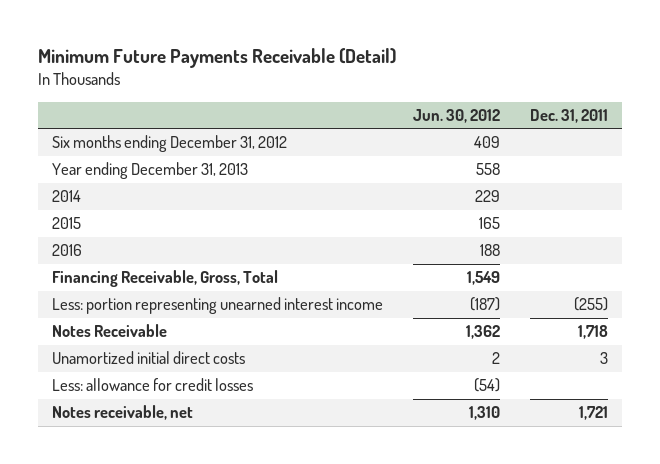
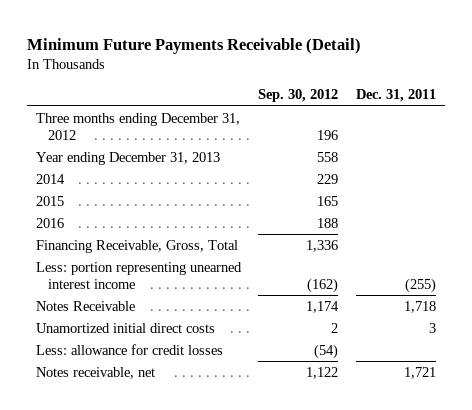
[412,109,500,124] Jun. 30, 2012 -> none
none -> [258,89,339,103] Sep. 30, 2012
[52,135,288,153] Six months ending December 31, 2012 -> [35,112,240,140] Three months ending December 31, 2012

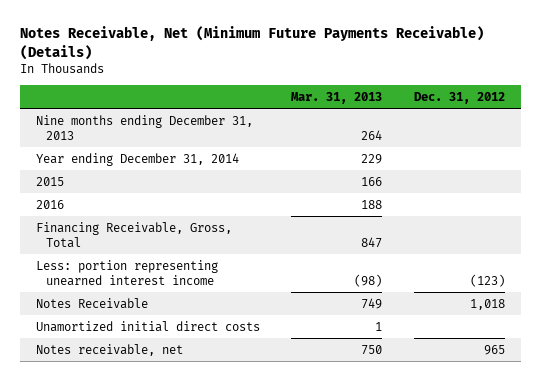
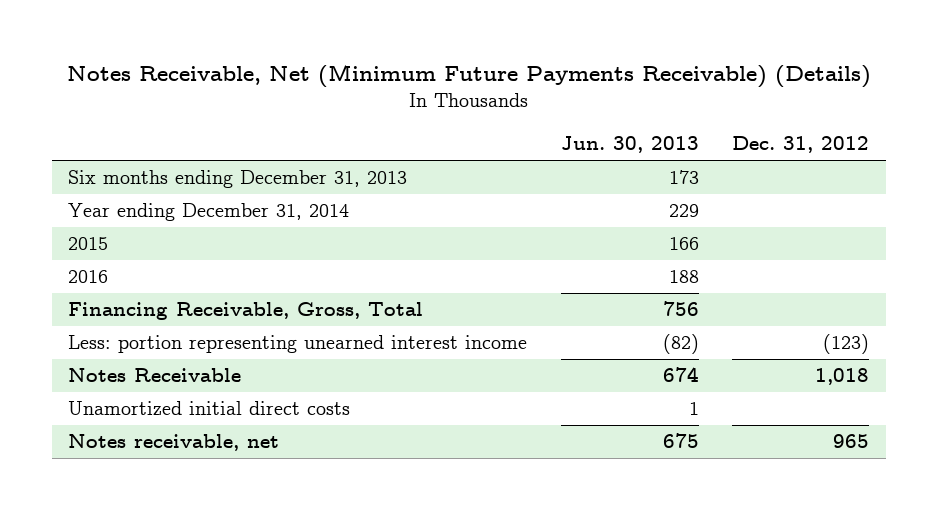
[291,91,383,104] Mar. 31, 2013 -> none
none -> [560,136,699,154] Jun. 30, 2013
[35,114,253,140] Nine months ending December 31, 2013 -> [68,170,408,189] Six months ending December 31, 2013

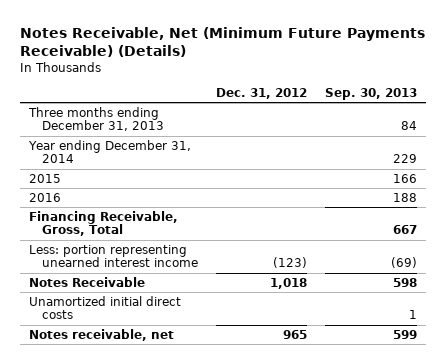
[560,136,699,154] Jun. 30, 2013 -> none
none -> [324,88,417,101] Sep. 30, 2013
[68,170,408,189] Six months ending December 31, 2013 -> [27,106,165,132] Three months ending December 31, 2013

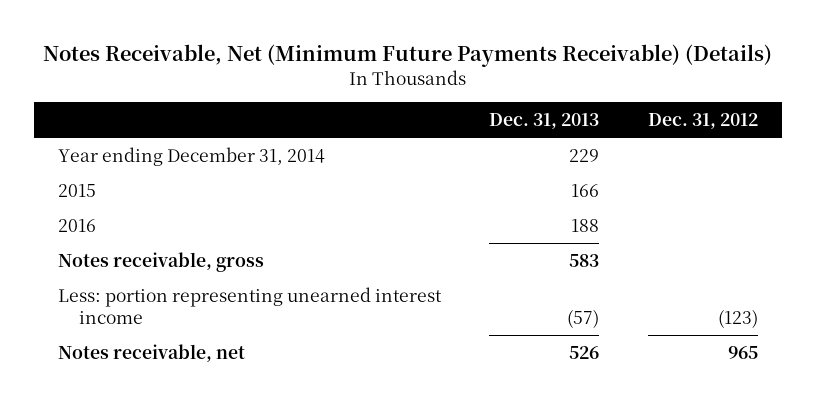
[324,88,417,101] Sep. 30, 2013 -> none
none -> [489,113,600,130] Dec. 31, 2013
[27,106,165,132] Three months ending December 31, 2013 -> none
[28,210,178,237] Financing Receivable, Gross, Total -> [58,251,265,272] Notes receivable, gross
[28,276,145,287] Notes Receivable -> none
[28,295,181,320] Unamortized initial direct costs -> none

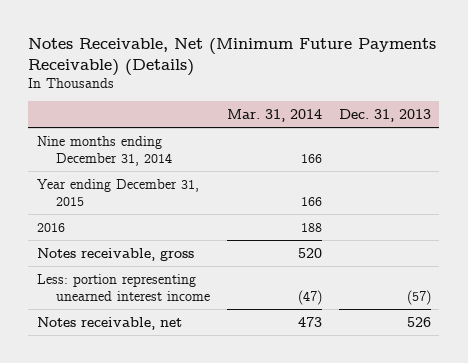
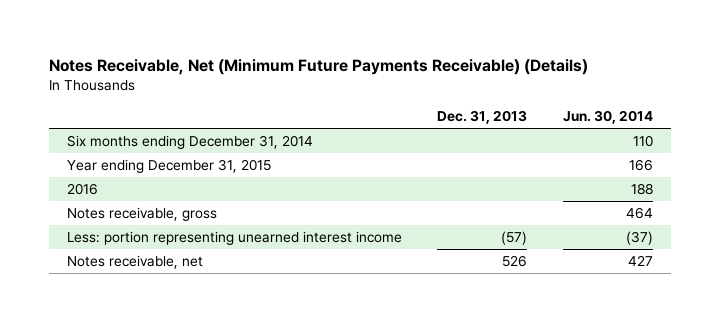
[226,108,322,122] Mar. 31, 2014 -> none
none -> [563,110,654,125] Jun. 30, 2014
[36,135,172,166] Nine months ending December 31, 2014 -> [66,134,313,149] Six months ending December 31, 2014

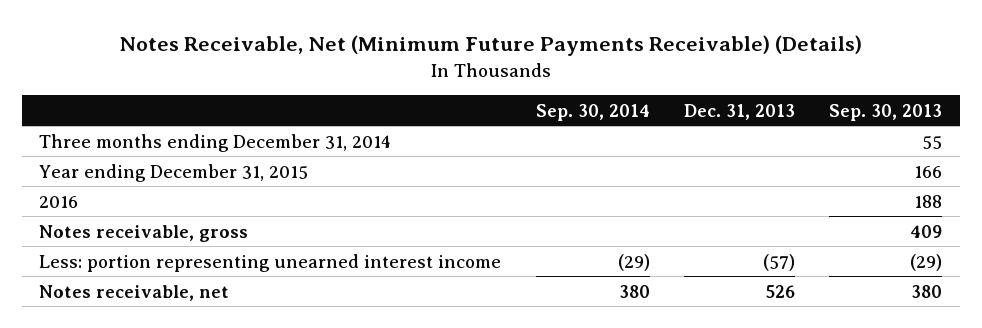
[563,110,654,125] Jun. 30, 2014 -> none
none -> [535,103,650,121] Sep. 30, 2014
none -> [829,103,943,121] Sep. 30, 2013
[66,134,313,149] Six months ending December 31, 2014 -> [39,133,392,152] Three months ending December 31, 2014

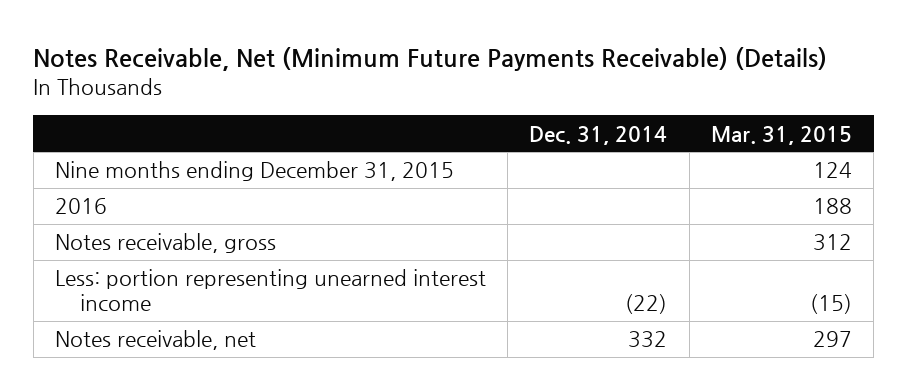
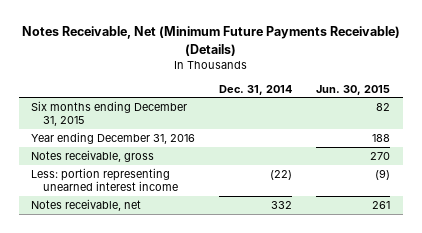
[710,125,852,145] Mar. 31, 2015 -> none
none -> [316,84,391,95] Jun. 30, 2015
[54,161,454,182] Nine months ending December 31, 2015 -> [31,100,188,127] Six months ending December 31, 2015
[54,198,107,215] 2016 -> [31,131,196,144] Year ending December 31, 2016

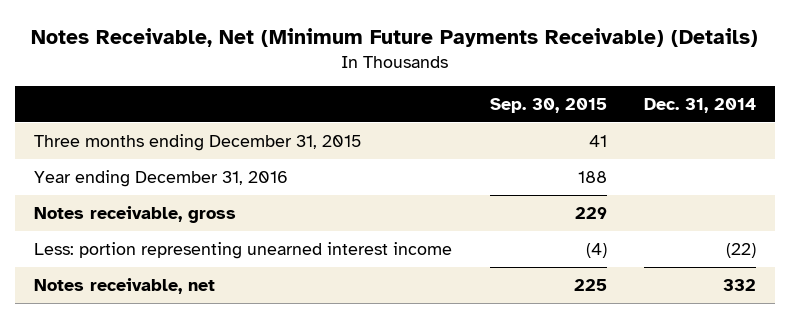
[316,84,391,95] Jun. 30, 2015 -> none
none -> [489,98,607,114] Sep. 30, 2015
[31,100,188,127] Six months ending December 31, 2015 -> [34,133,363,151] Three months ending December 31, 2015

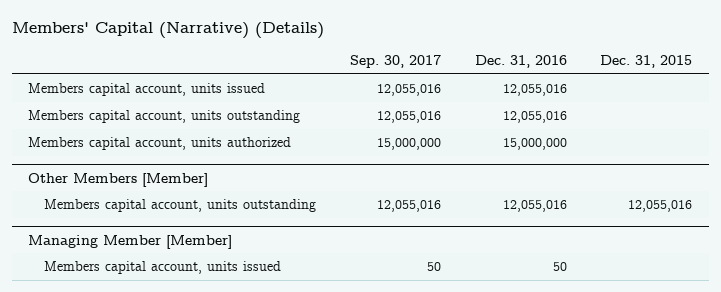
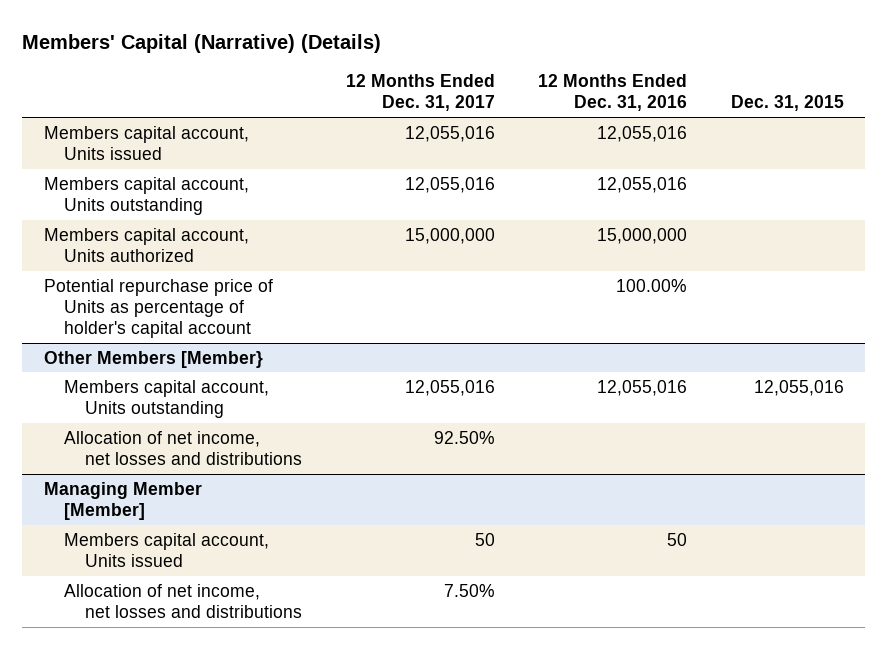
[350,55,442,69] Sep. 30, 2017 -> none
[474,55,567,69] Dec. 31, 2016 -> none
none -> [345,73,495,112] 12 Months Ended Dec. 31, 2017
none -> [538,73,688,112] 12 Months Ended Dec. 31, 2016
[28,83,266,97] Members capital account, units issued -> [43,125,249,161] Members capital account, Units issued
[28,110,301,124] Members capital account, units outstanding -> [43,176,249,216] Members capital account, Units outstanding
[28,137,292,151] Members capital account, units authorized -> [43,227,249,263] Members capital account, Units authorized
none -> [43,278,273,339] Potential repurchase price of Units as percentage of holder's capital account
[28,172,209,187] Other Members [Member] -> [43,350,263,368] Other Members [Member}
[44,199,317,213] Members capital account, units outstanding -> [64,379,270,419] Members capital account, Units outstanding
none -> [64,430,303,466] Allocation of net income, net losses and distributions
[44,261,282,275] Members capital account, units issued -> [64,532,270,568] Members capital account, Units issued
none -> [64,583,303,619] Allocation of net income, net losses and distributions

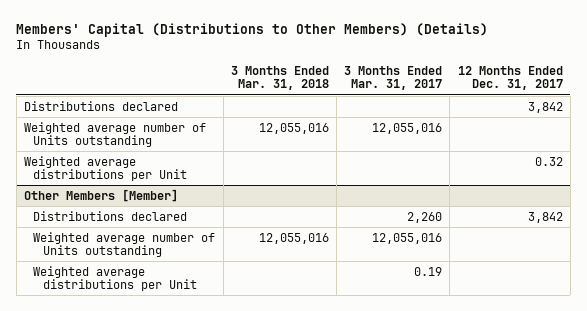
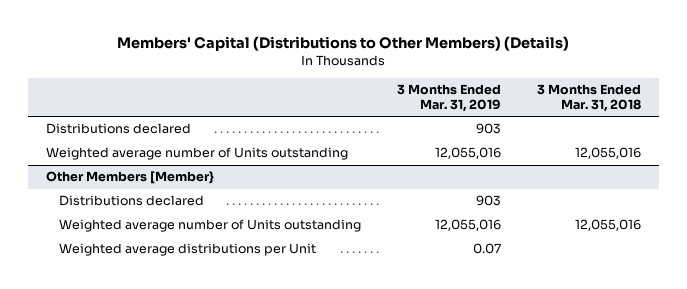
[344,65,443,91] 3 Months Ended Mar. 31, 2017 -> none
[457,65,563,91] 12 Months Ended Dec. 31, 2017 -> none
none -> [397,84,502,112] 3 Months Ended Mar. 31, 2019
[23,155,188,182] Weighted average distributions per Unit -> none
[23,188,178,202] Other Members [Member] -> [45,171,214,185] Other Members [Member}

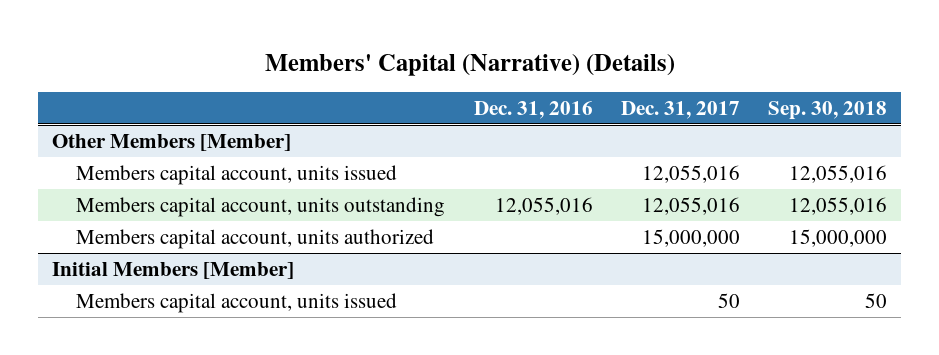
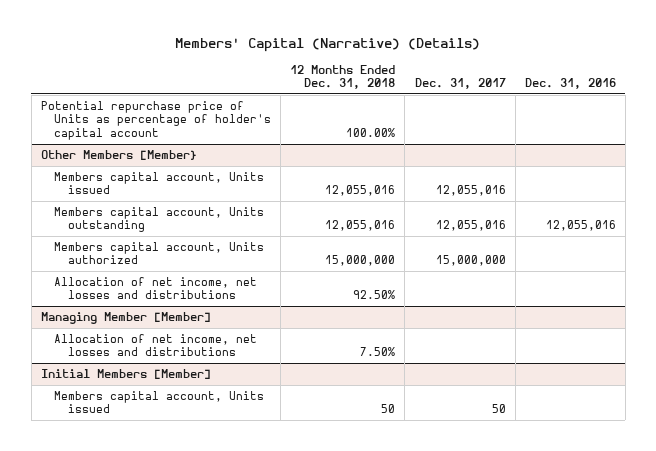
[768,101,888,121] Sep. 30, 2018 -> none
none -> [290,64,396,90] 12 Months Ended Dec. 31, 2018
none -> [40,101,272,140] Potential repurchase price of Units as percentage of holder's capital account
[52,133,292,151] Other Members [Member] -> [40,150,197,161] Other Members [Member}
[76,164,398,185] Members capital account, units issued -> [54,172,265,195] Members capital account, Units issued
[76,196,446,217] Members capital account, units outstanding -> [54,207,265,233] Members capital account, Units outstanding
[76,228,435,249] Members capital account, units authorized -> [54,242,265,265] Members capital account, Units authorized
none -> [54,277,258,300] Allocation of net income, net losses and distributions
none -> [40,312,211,325] Managing Member [Member]
none -> [54,334,258,357] Allocation of net income, net losses and distributions
[76,292,398,313] Members capital account, units issued -> [54,391,265,414] Members capital account, Units issued

